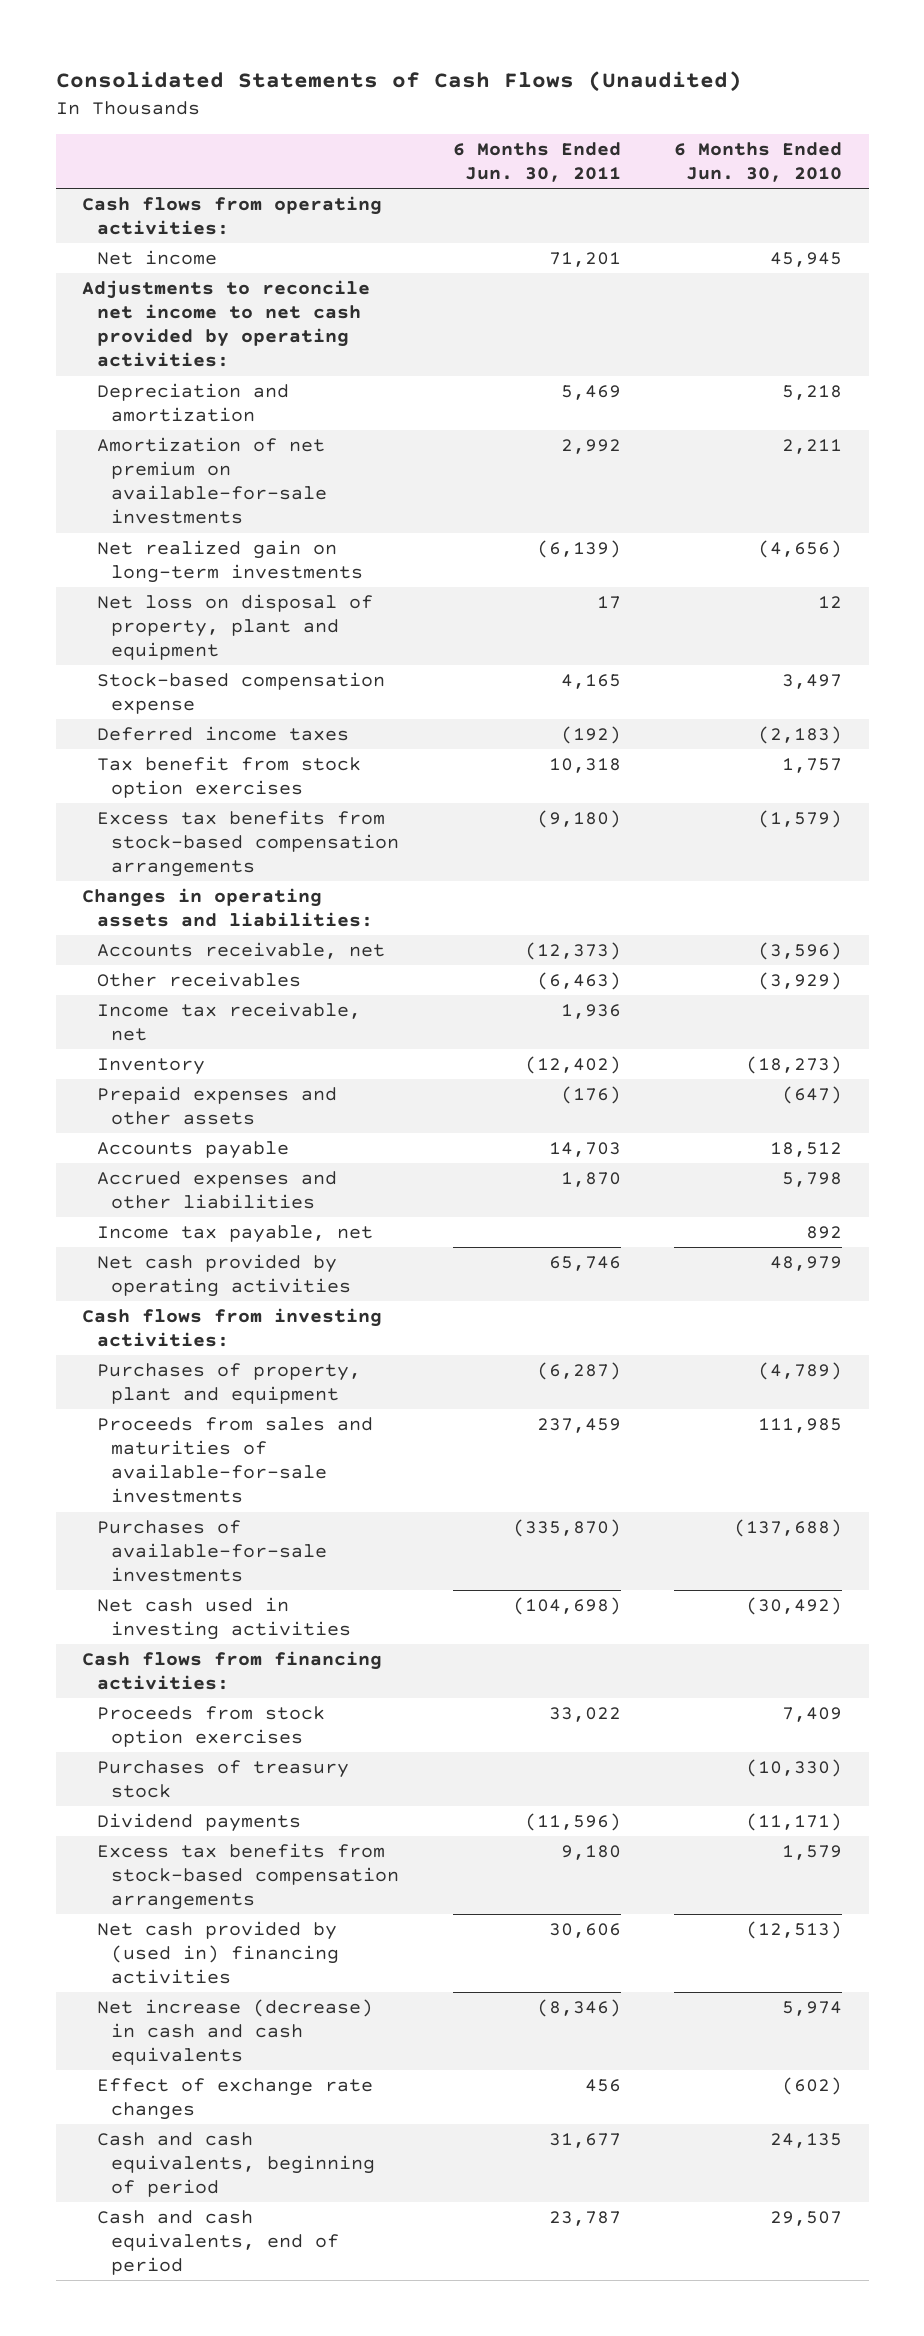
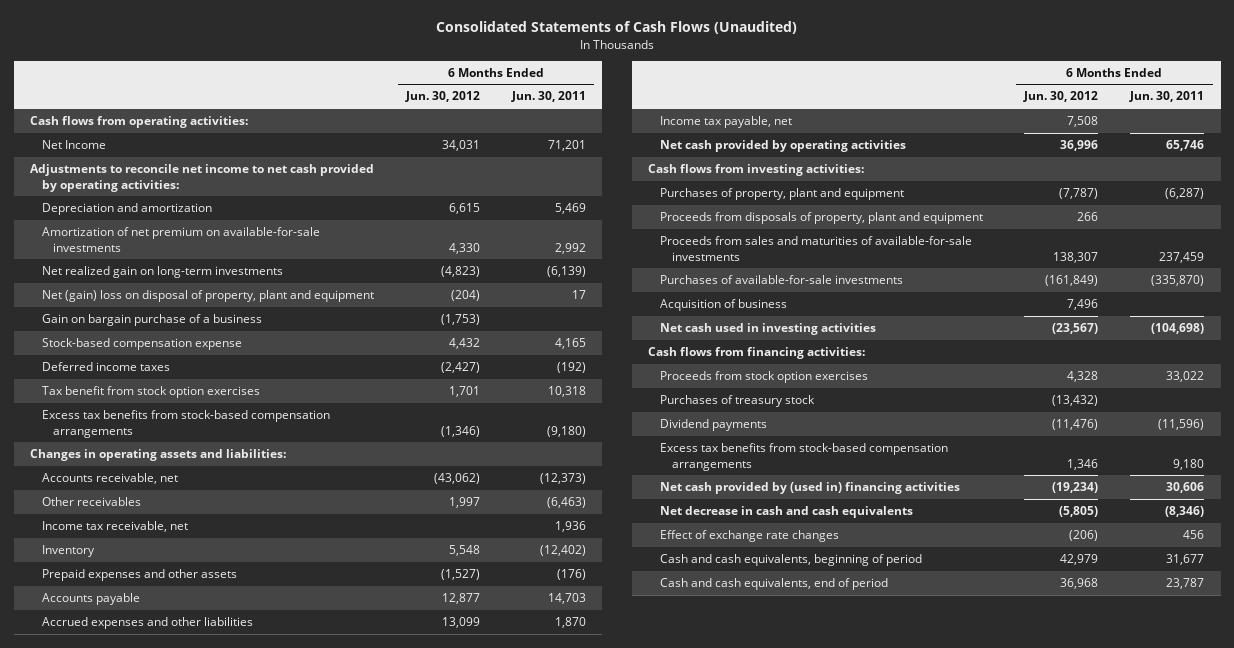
[673,142,842,183] 6 Months Ended Jun. 30, 2010 -> none
none -> [404,91,480,103] Jun. 30, 2012
[96,250,217,266] Net income -> [41,140,106,150] Net Income
[96,594,373,661] Net loss on disposal of property, plant and equipment -> [41,290,374,303] Net (gain) loss on disposal of property, plant and equipment
none -> [41,314,262,327] Gain on bargain purchase of a business
none -> [660,212,984,225] Proceeds from disposals of property, plant and equipment
none -> [660,299,788,312] Acquisition of business
[96,1999,373,2066] Net increase (decrease) in cash and cash equivalents -> [660,506,914,519] Net decrease in cash and cash equivalents

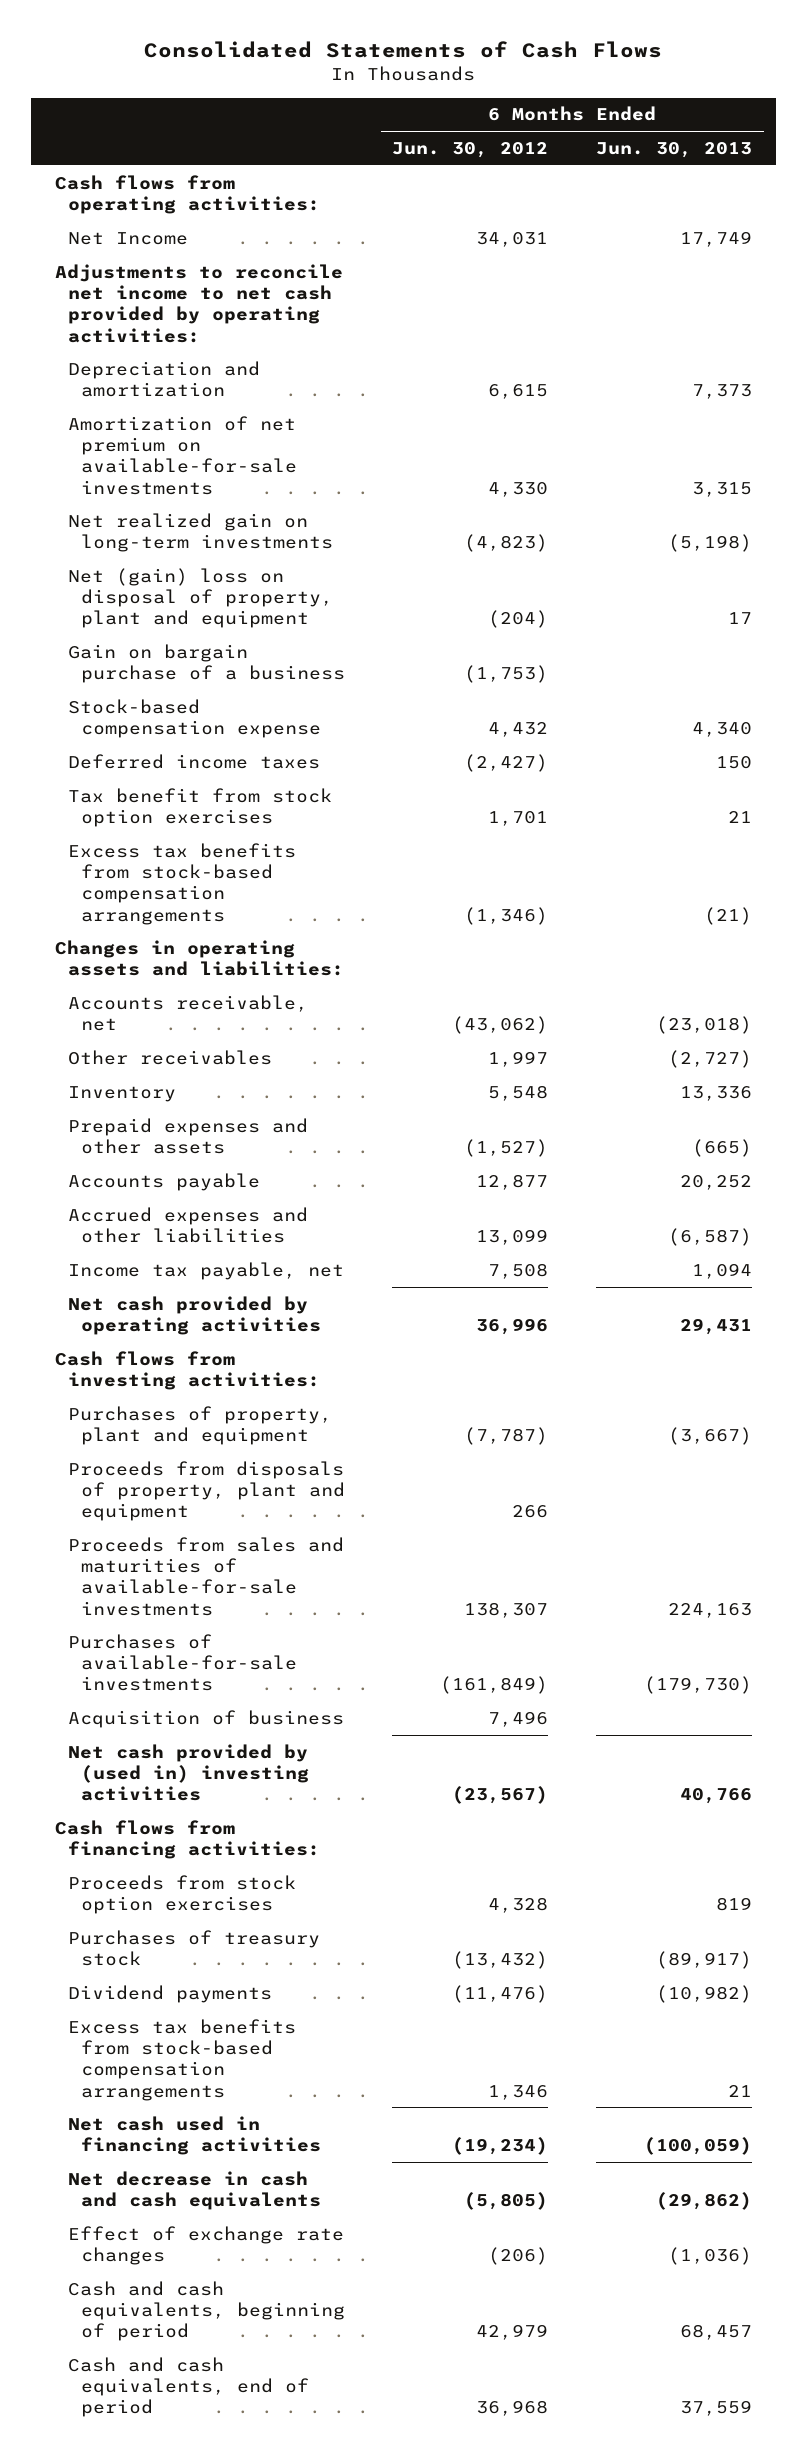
[436,21,798,35] Consolidated Statements of Cash Flows (Unaudited) -> [144,41,663,59] Consolidated Statements of Cash Flows
[511,91,587,103] Jun. 30, 2011 -> none
none -> [596,142,753,159] Jun. 30, 2013
[41,521,188,533] Income tax receivable, net -> none
[660,323,877,336] Net cash used in investing activities -> [67,1743,309,1802] Net cash provided by (used in) investing activities
[660,482,961,495] Net cash provided by (used in) financing activities -> [67,2115,321,2156] Net cash used in financing activities

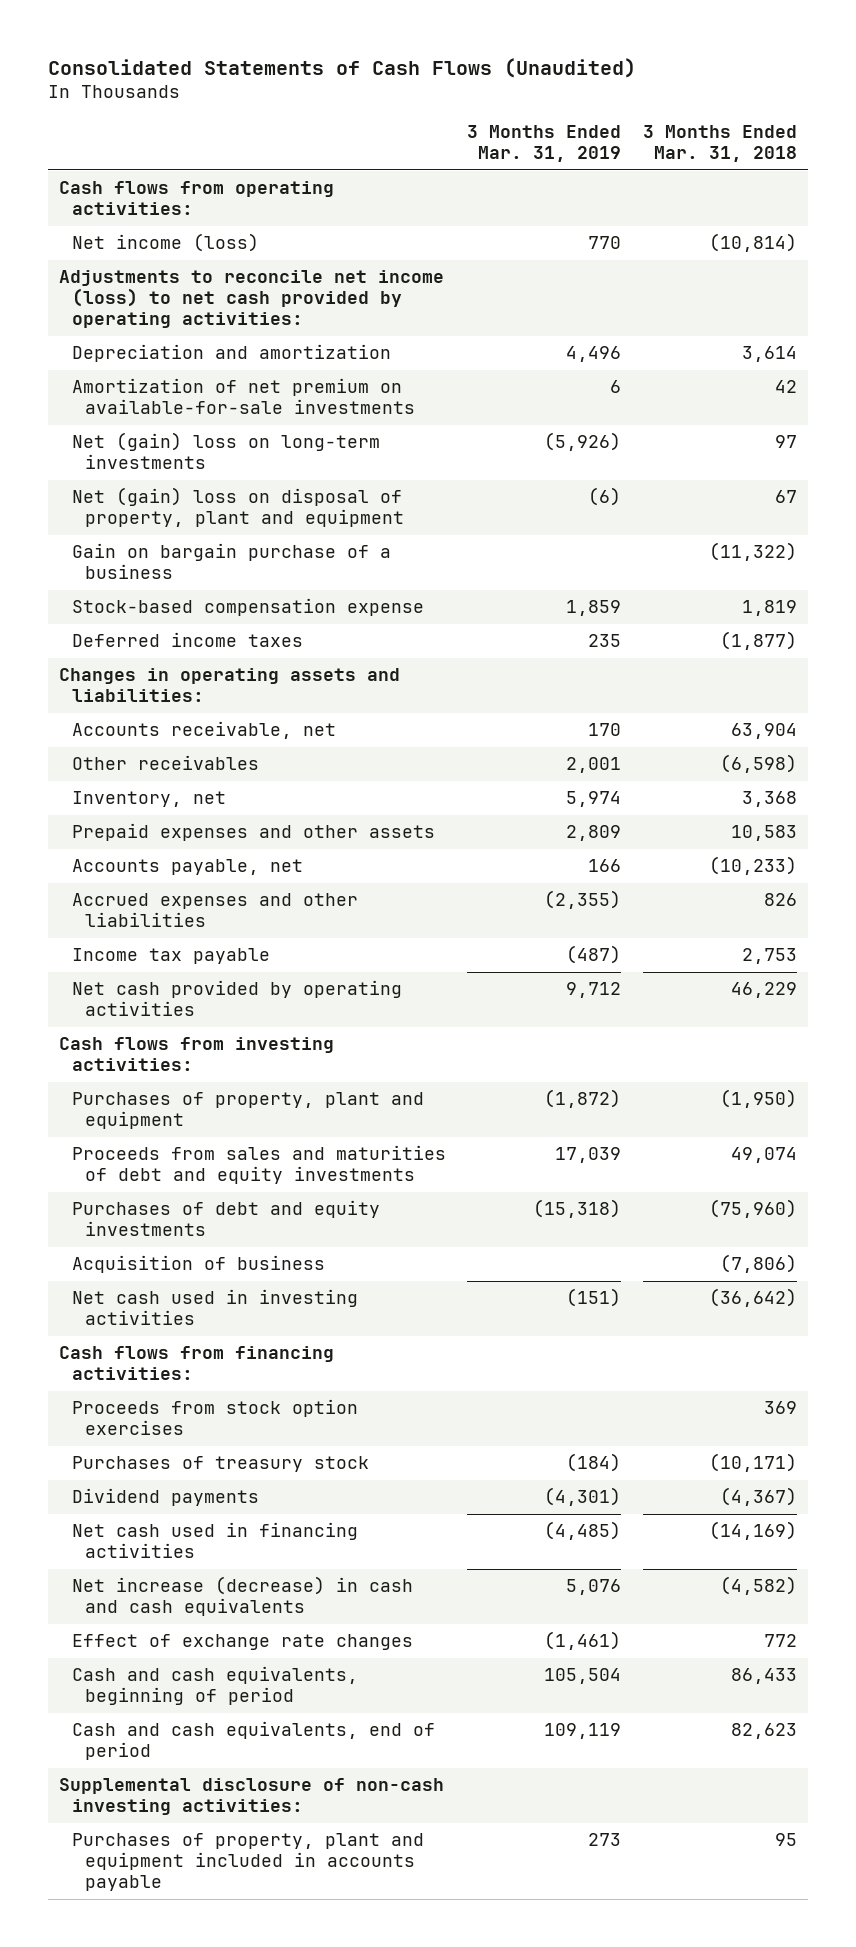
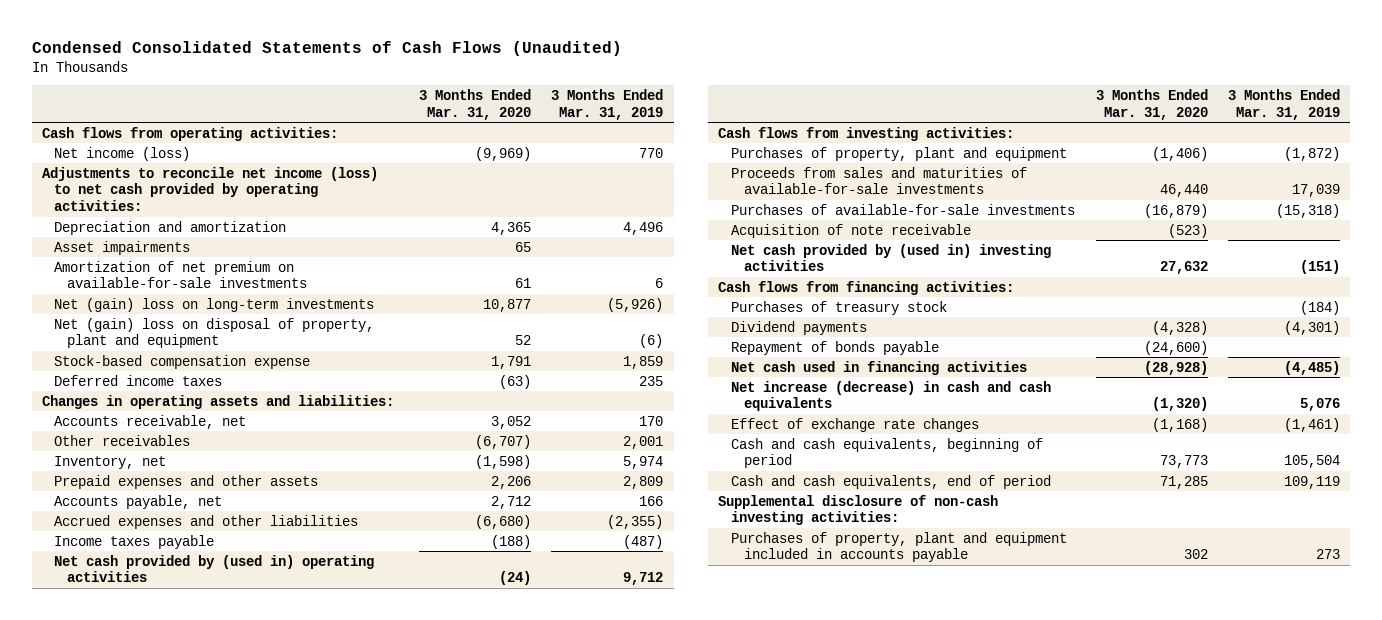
[47,57,636,78] Consolidated Statements of Cash Flows (Unaudited) -> [31,40,622,56] Condensed Consolidated Statements of Cash Flows (Unaudited)
[643,125,798,163] 3 Months Ended Mar. 31, 2018 -> none
none -> [418,88,531,120] 3 Months Ended Mar. 31, 2020
none -> [54,240,191,255] Asset impairments
[71,543,391,580] Gain on bargain purchase of a business -> none
[71,948,270,965] Income tax payable -> [54,534,215,549] Income taxes payable
[71,980,402,1017] Net cash provided by operating activities -> [54,554,375,583] Net cash provided by (used in) operating activities
[71,1255,325,1274] Acquisition of business -> none
[71,1145,446,1185] Proceeds from sales and maturities of debt and equity investments -> [731,166,1028,195] Proceeds from sales and maturities of available-for-sale investments
[71,1200,380,1237] Purchases of debt and equity investments -> [731,203,1076,215] Purchases of available-for-sale investments
none -> [731,223,972,238] Acquisition of note receivable
[71,1289,358,1326] Net cash used in investing activities -> [731,243,1052,272] Net cash provided by (used in) investing activities
[71,1399,358,1436] Proceeds from stock option exercises -> none
none -> [731,340,940,355] Repayment of bonds payable

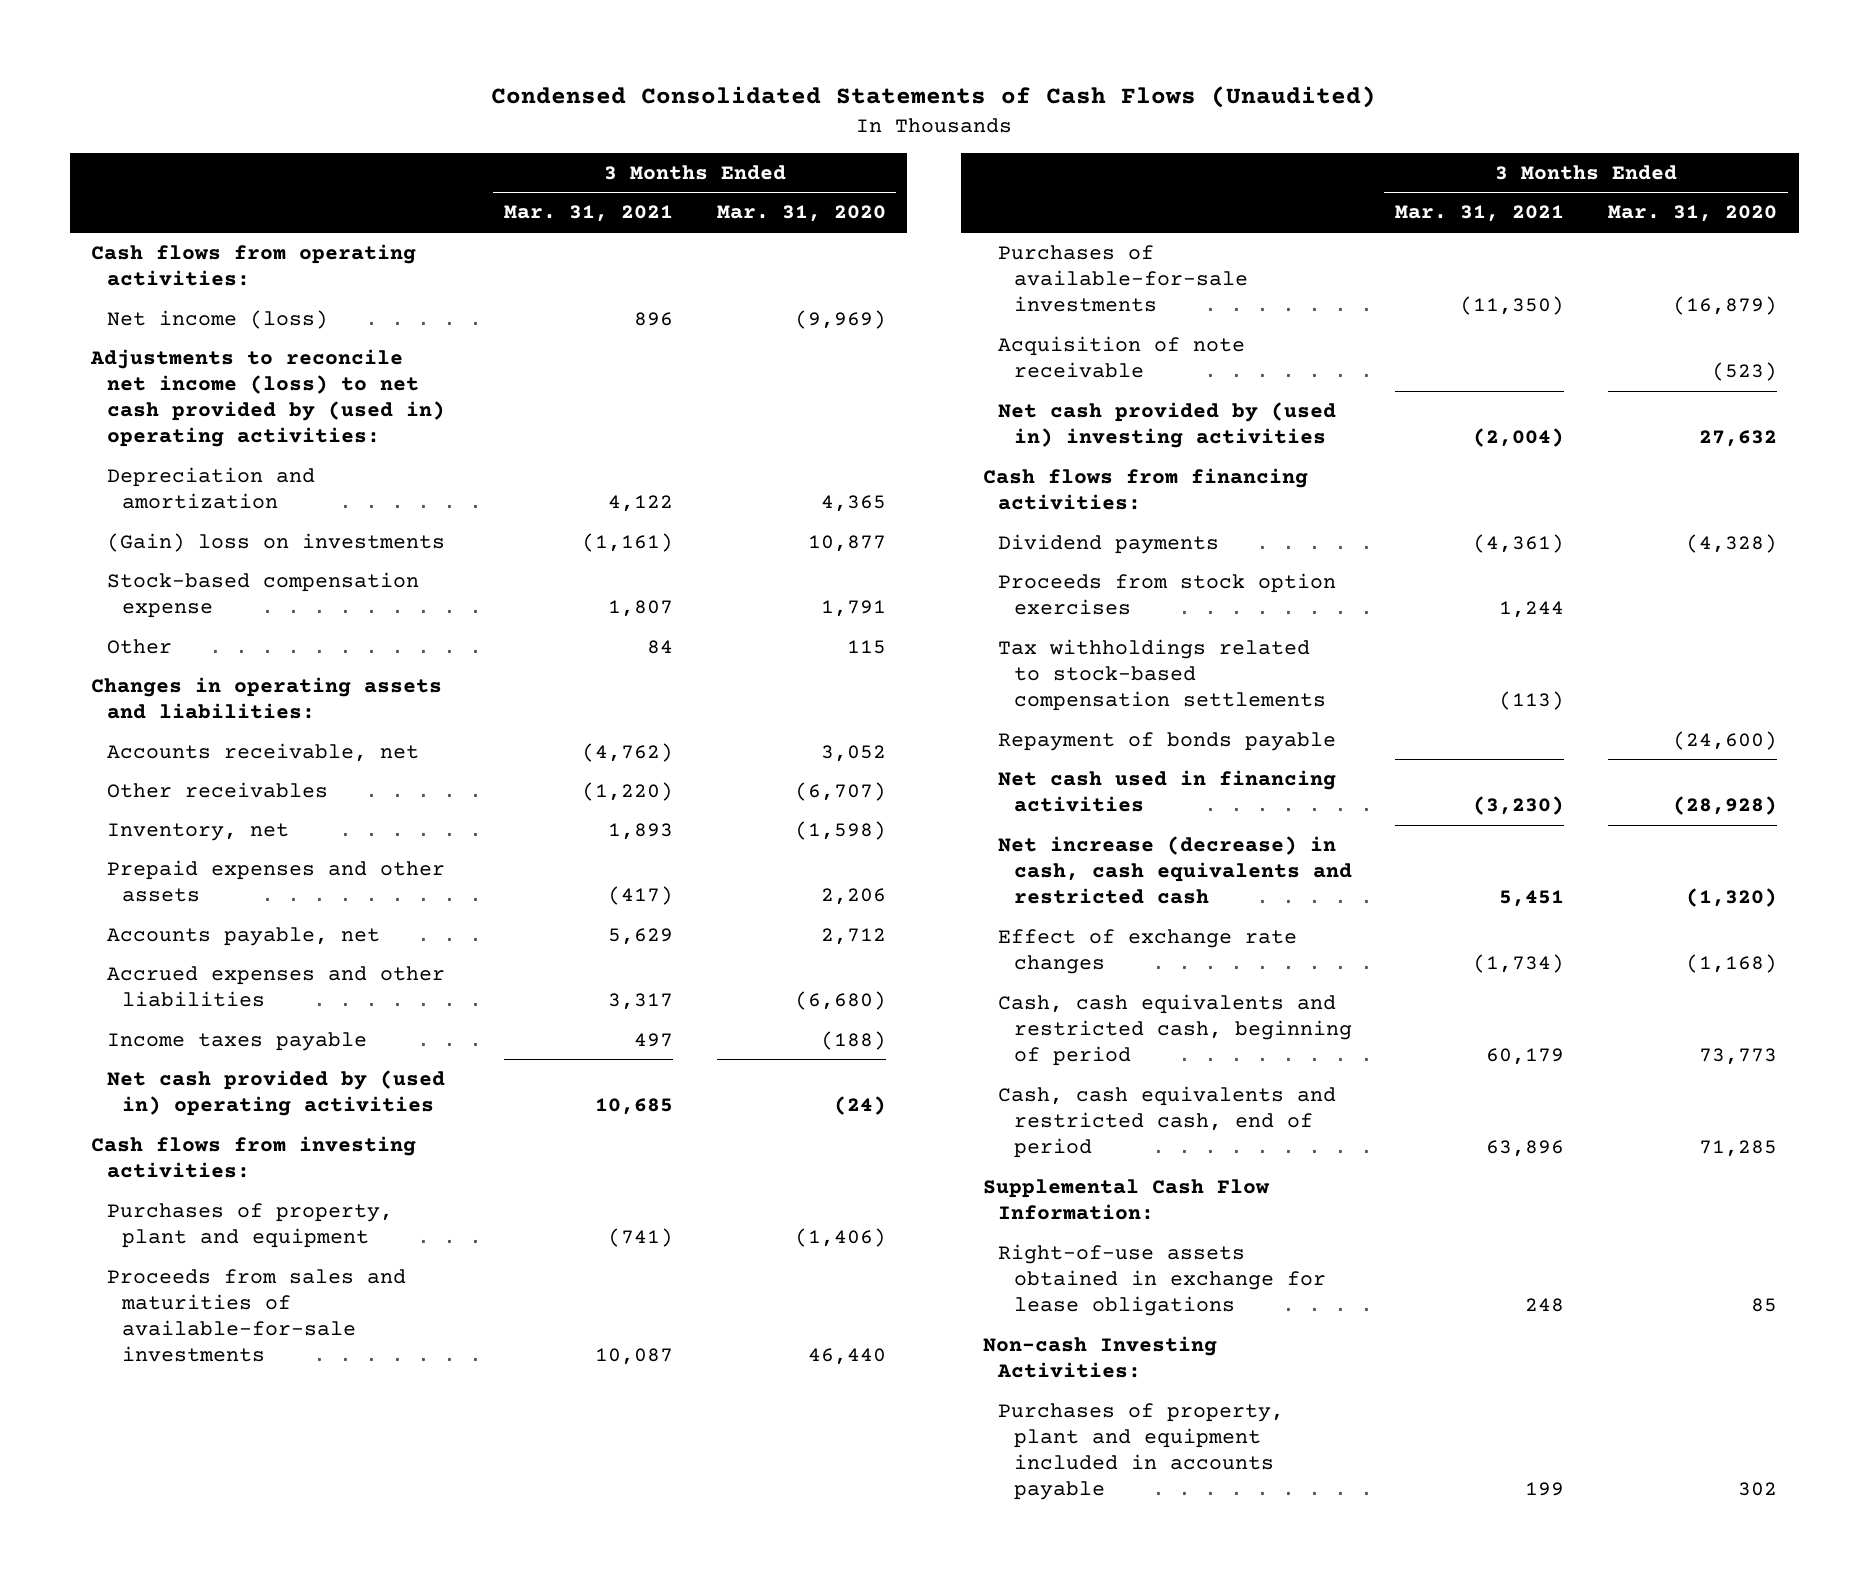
[551,88,664,120] 3 Months Ended Mar. 31, 2019 -> none
none -> [503,205,673,223] Mar. 31, 2021
[41,166,378,212] Adjustments to reconcile net income (loss) to net cash provided by operating activities: -> [90,348,445,448] Adjustments to reconcile net income (loss) to net cash provided by (used in) operating activities:
[54,240,191,255] Asset impairments -> none
[54,260,308,289] Amortization of net premium on available-for-sale investments -> none
[54,317,375,349] Net (gain) loss on disposal of property, plant and equipment -> none
[54,297,375,312] Net (gain) loss on long-term investments -> [106,532,445,552] (Gain) loss on investments
[54,374,223,386] Deferred income taxes -> none
none -> [106,638,172,654] Other
[731,300,948,315] Purchases of treasury stock -> none
none -> [998,572,1337,616] Proceeds from stock option exercises
none -> [998,638,1326,712] Tax withholdings related to stock-based compensation settlements
[731,380,1052,412] Net increase (decrease) in cash and cash equivalents -> [998,835,1352,905] Net increase (decrease) in cash, cash equivalents and restricted cash
[731,437,1044,469] Cash and cash equivalents, beginning of period -> [998,993,1352,1067] Cash, cash equivalents and restricted cash, beginning of period
[731,474,1052,489] Cash and cash equivalents, end of period -> [998,1085,1337,1159] Cash, cash equivalents and restricted cash, end of period
none -> [982,1178,1270,1221] Supplemental Cash Flow Information:
none -> [998,1243,1326,1317] Right-of-use assets obtained in exchange for lease obligations
[718,494,999,526] Supplemental disclosure of non-cash investing activities: -> [982,1335,1217,1379] Non-cash Investing Activities:

